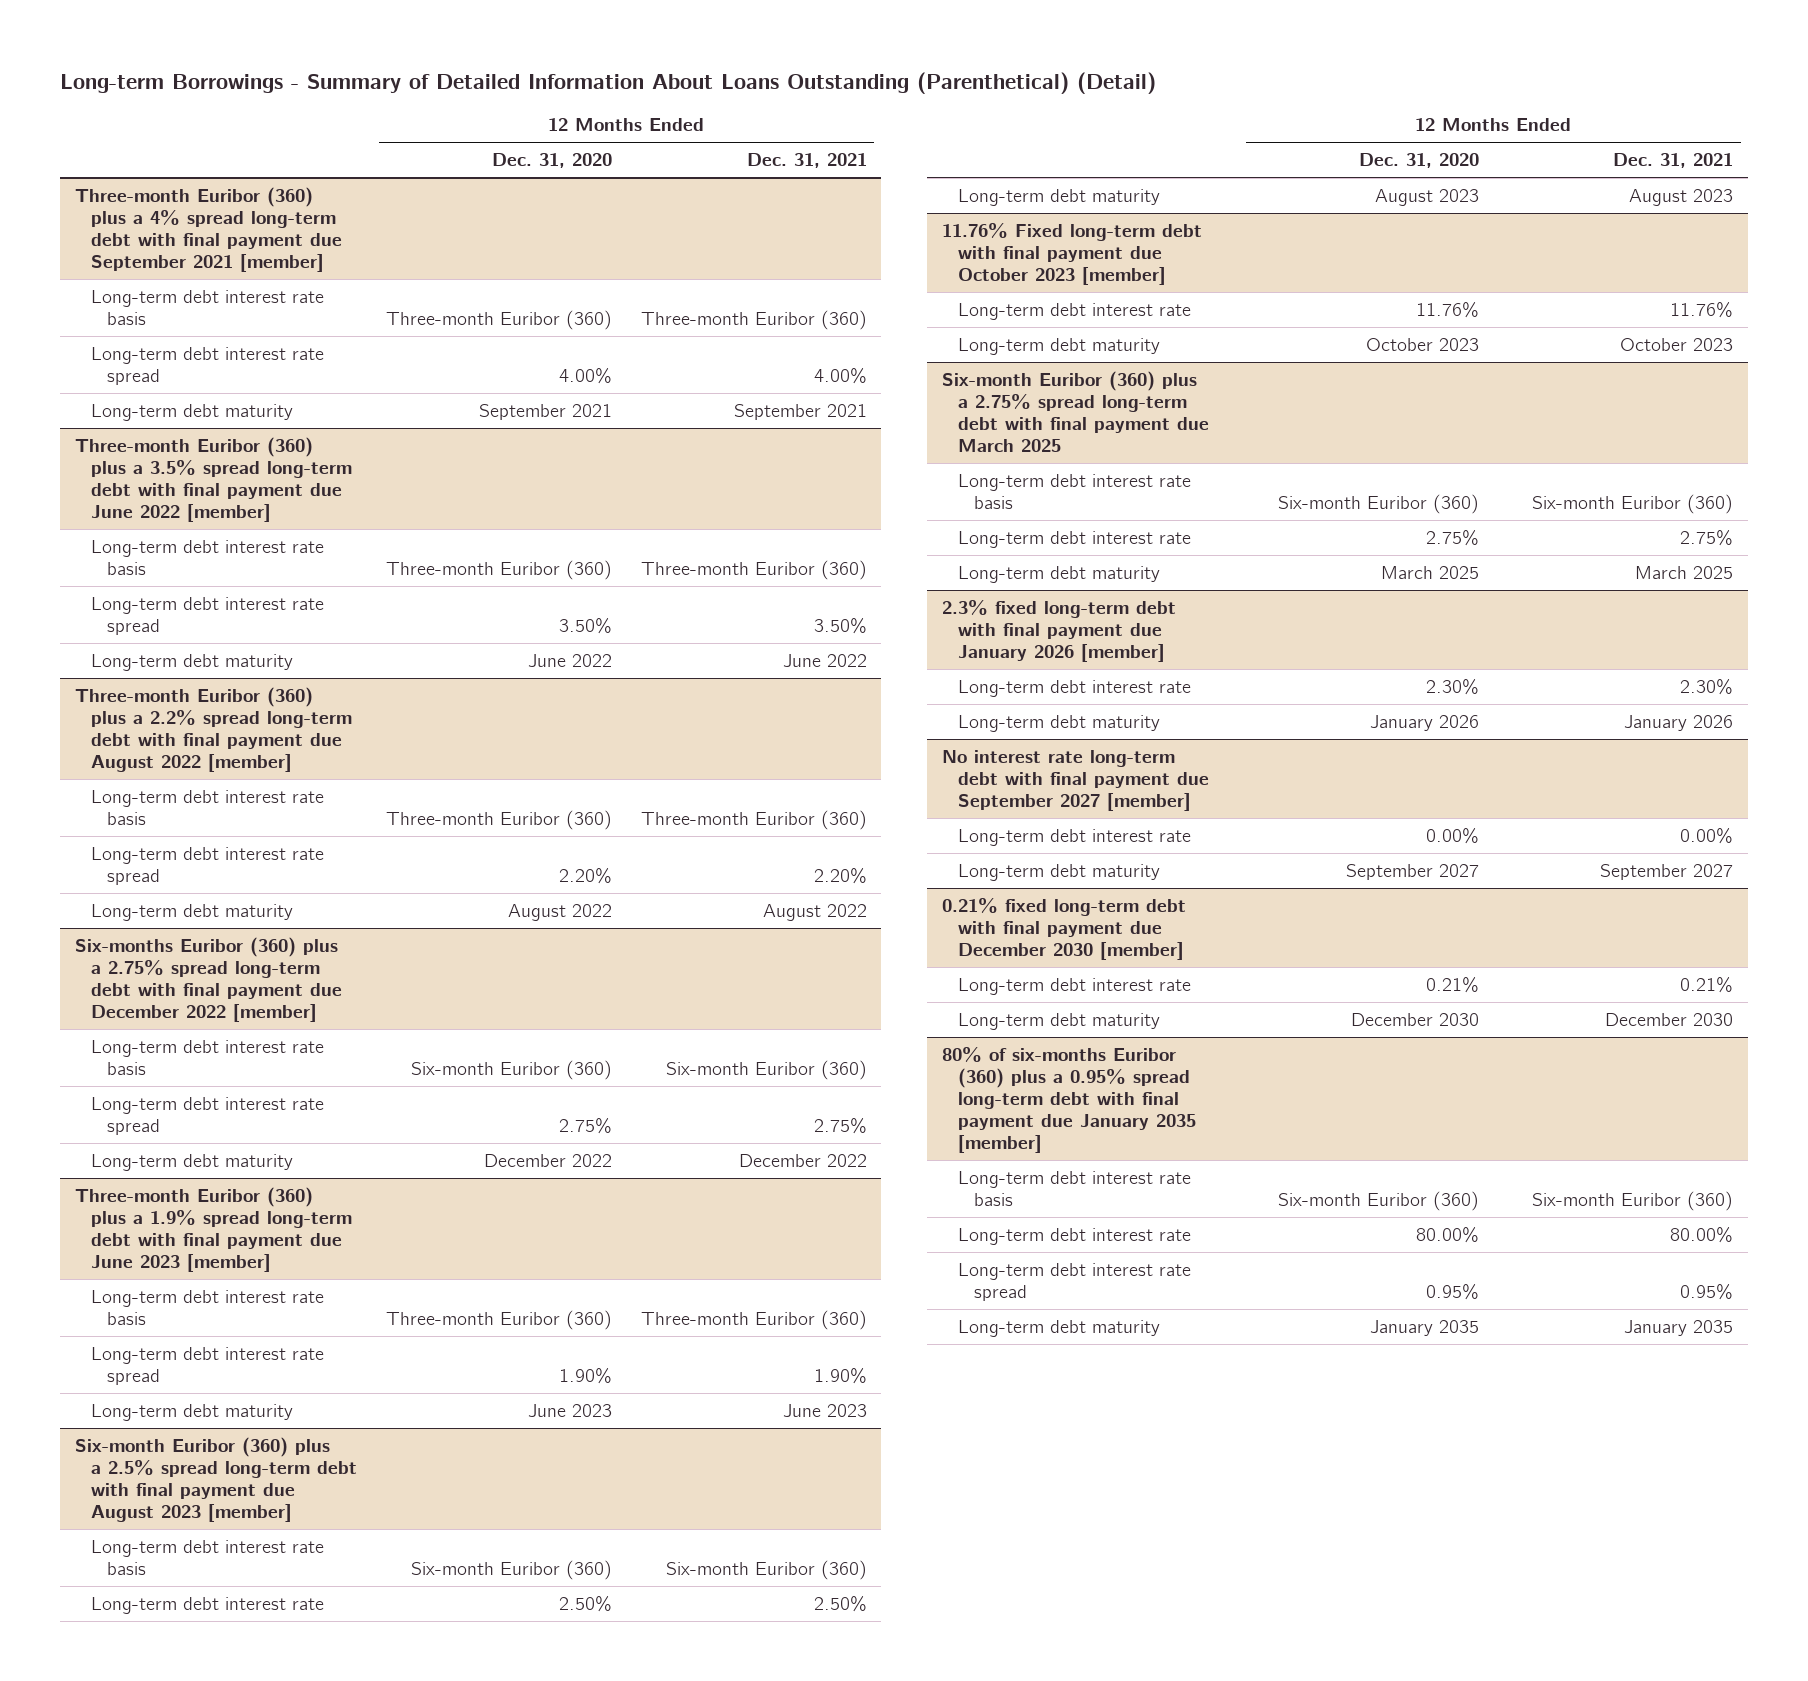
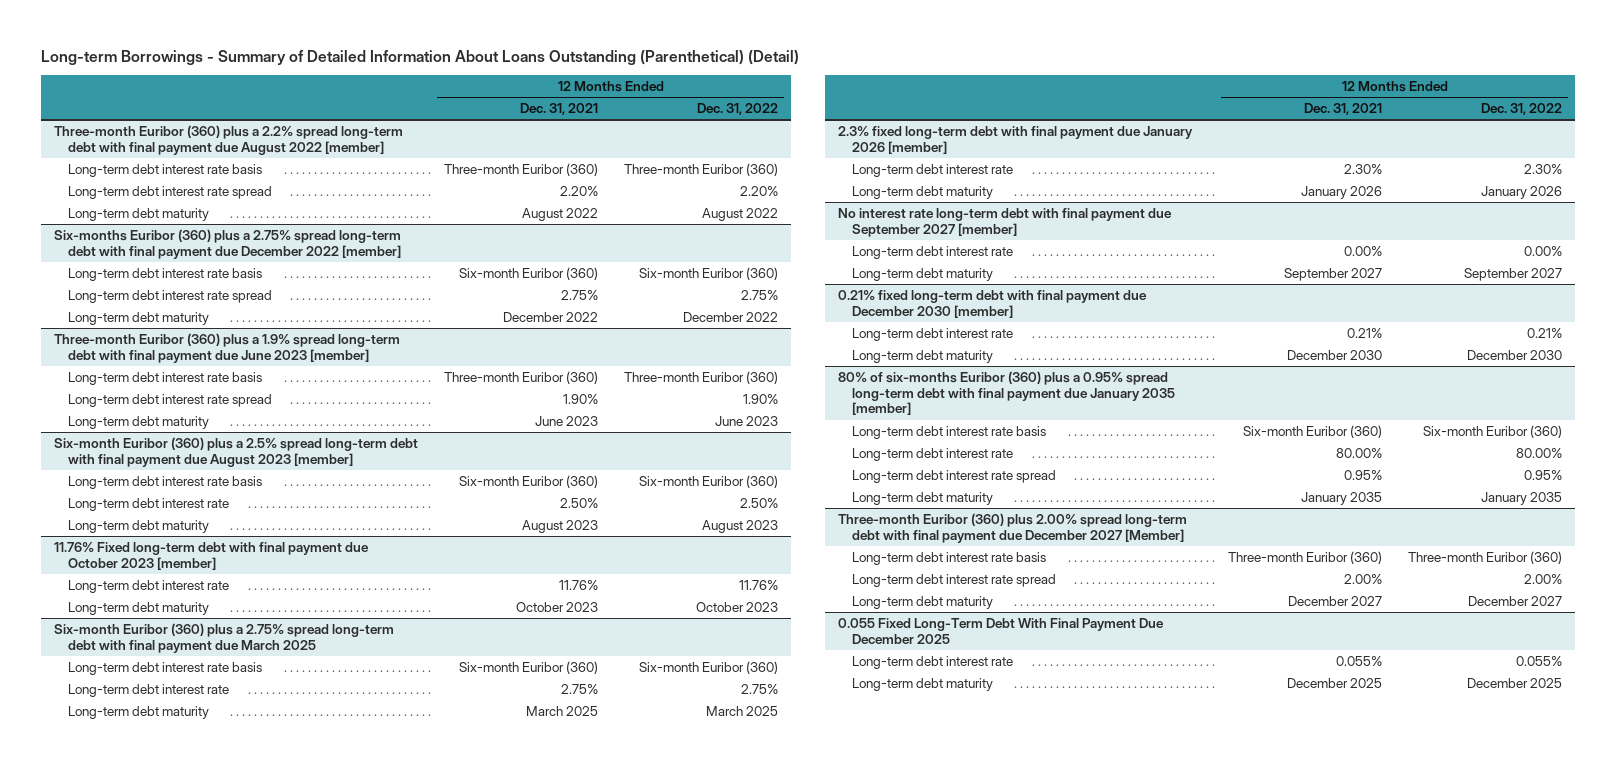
[491,153,612,169] Dec. 31, 2020 -> none
none -> [696,103,778,116] Dec. 31, 2022
[74,186,343,272] Three-month Euribor (360) plus a 4% spread long-term debt with final payment due September 2021 [member] -> none
[91,289,325,325] Long-term debt interest rate basis -> none
[91,346,325,385] Long-term debt interest rate spread -> none
[91,403,294,421] Long-term debt maturity -> none
[74,436,353,522] Three-month Euribor (360) plus a 3.5% spread long-term debt with final payment due June 2022 [member] -> none
[91,539,325,575] Long-term debt interest rate basis -> none
[91,596,325,635] Long-term debt interest rate spread -> none
[91,653,294,671] Long-term debt maturity -> none
none -> [837,512,1187,543] Three-month Euribor (360) plus 2.00% spread long-term debt with final payment due December 2027 [Member]
none -> [852,551,1047,565] Long-term debt interest rate basis
none -> [852,573,1057,587] Long-term debt interest rate spread
none -> [852,595,994,609] Long-term debt maturity
none -> [837,617,1164,644] 0.055 Fixed Long-Term Debt With Final Payment Due December 2025
none -> [852,655,1014,669] Long-term debt interest rate
none -> [852,677,994,691] Long-term debt maturity

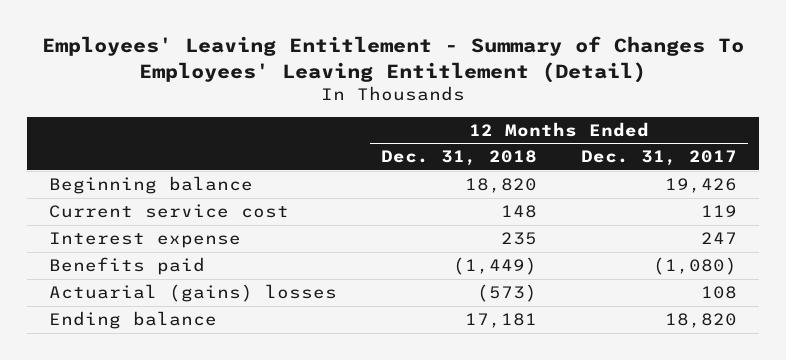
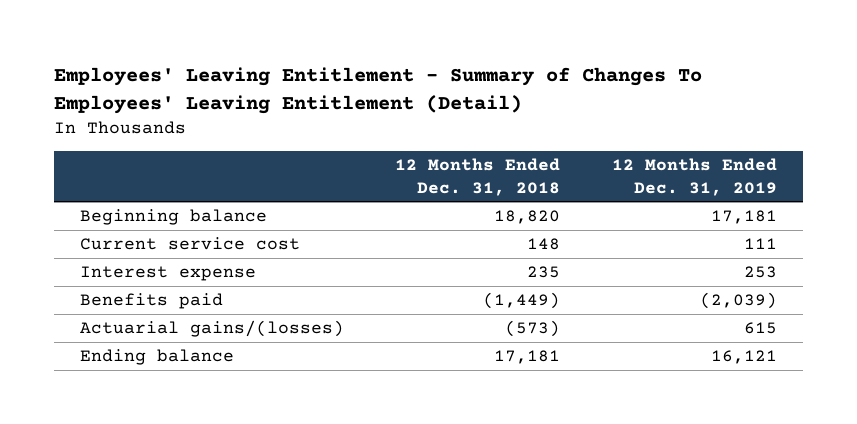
[581,150,738,167] Dec. 31, 2017 -> none
none -> [612,157,778,196] 12 Months Ended Dec. 31, 2019
[48,284,337,303] Actuarial (gains) losses -> [79,320,344,338] Actuarial gains/(losses)

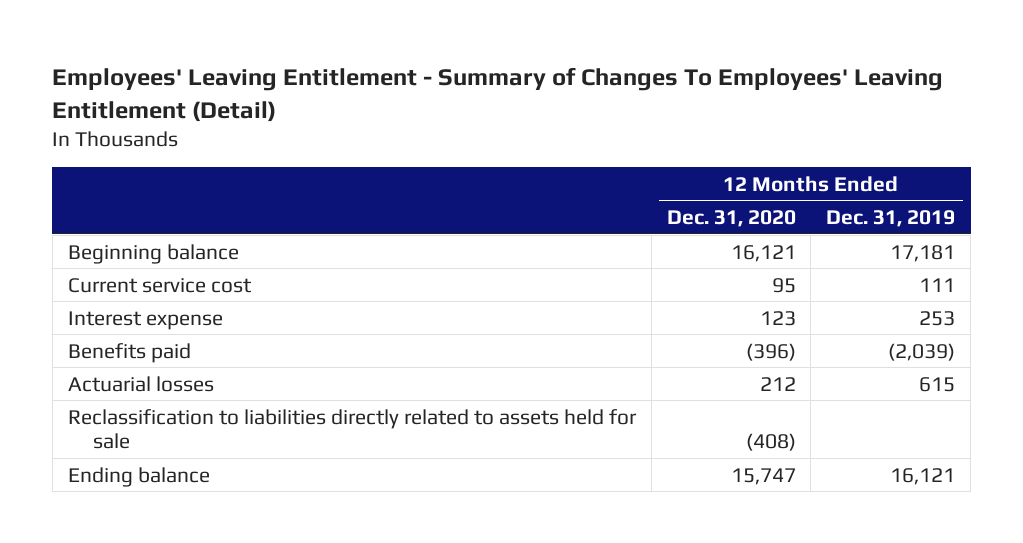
[395,157,561,196] 12 Months Ended Dec. 31, 2018 -> none
none -> [666,210,796,228] Dec. 31, 2020
[79,320,344,338] Actuarial gains/(losses) -> [67,375,214,392] Actuarial losses
none -> [67,408,637,450] Reclassification to liabilities directly related to assets held for sale

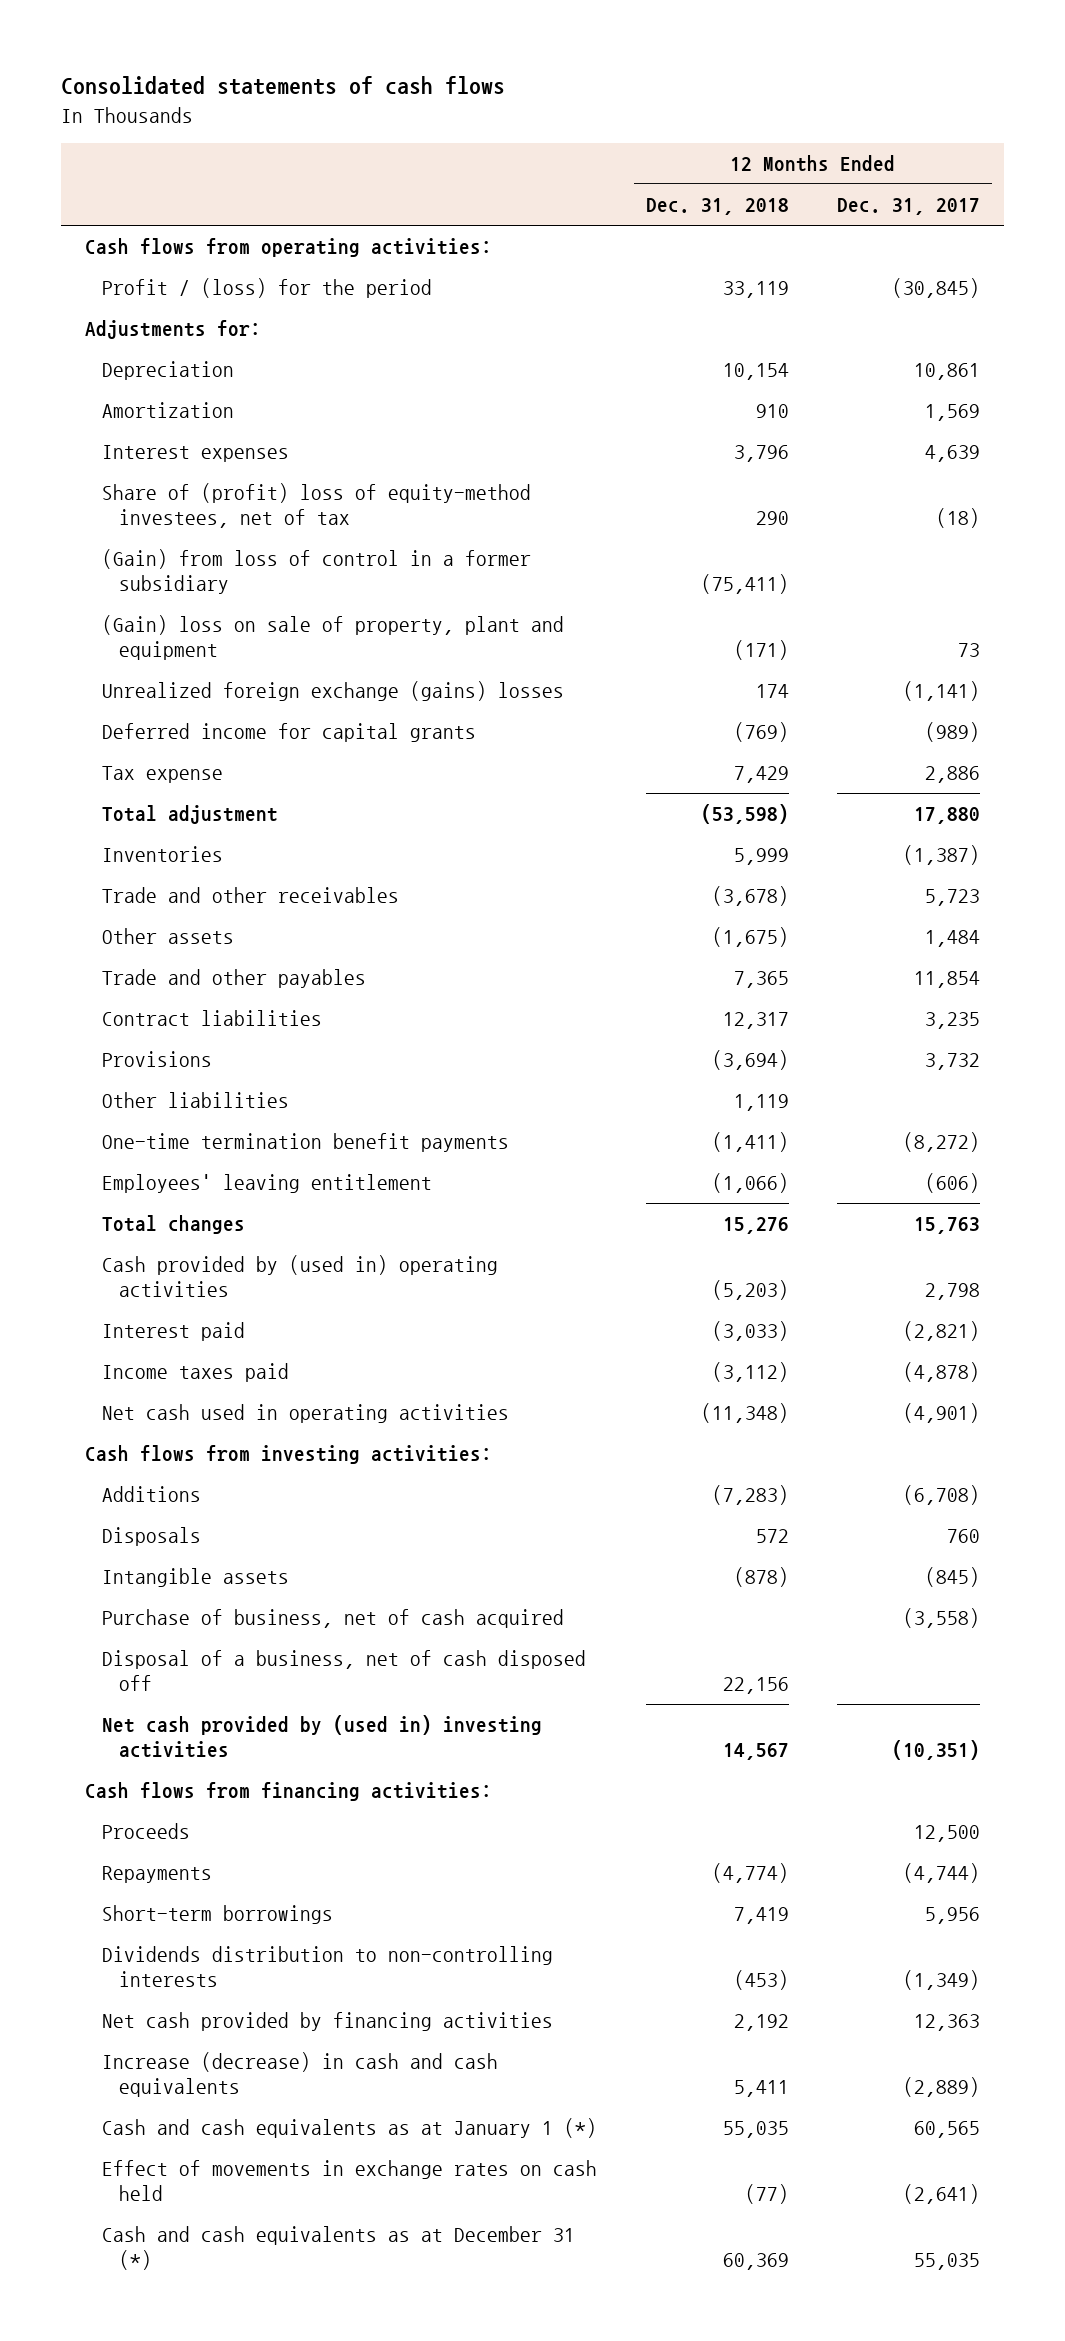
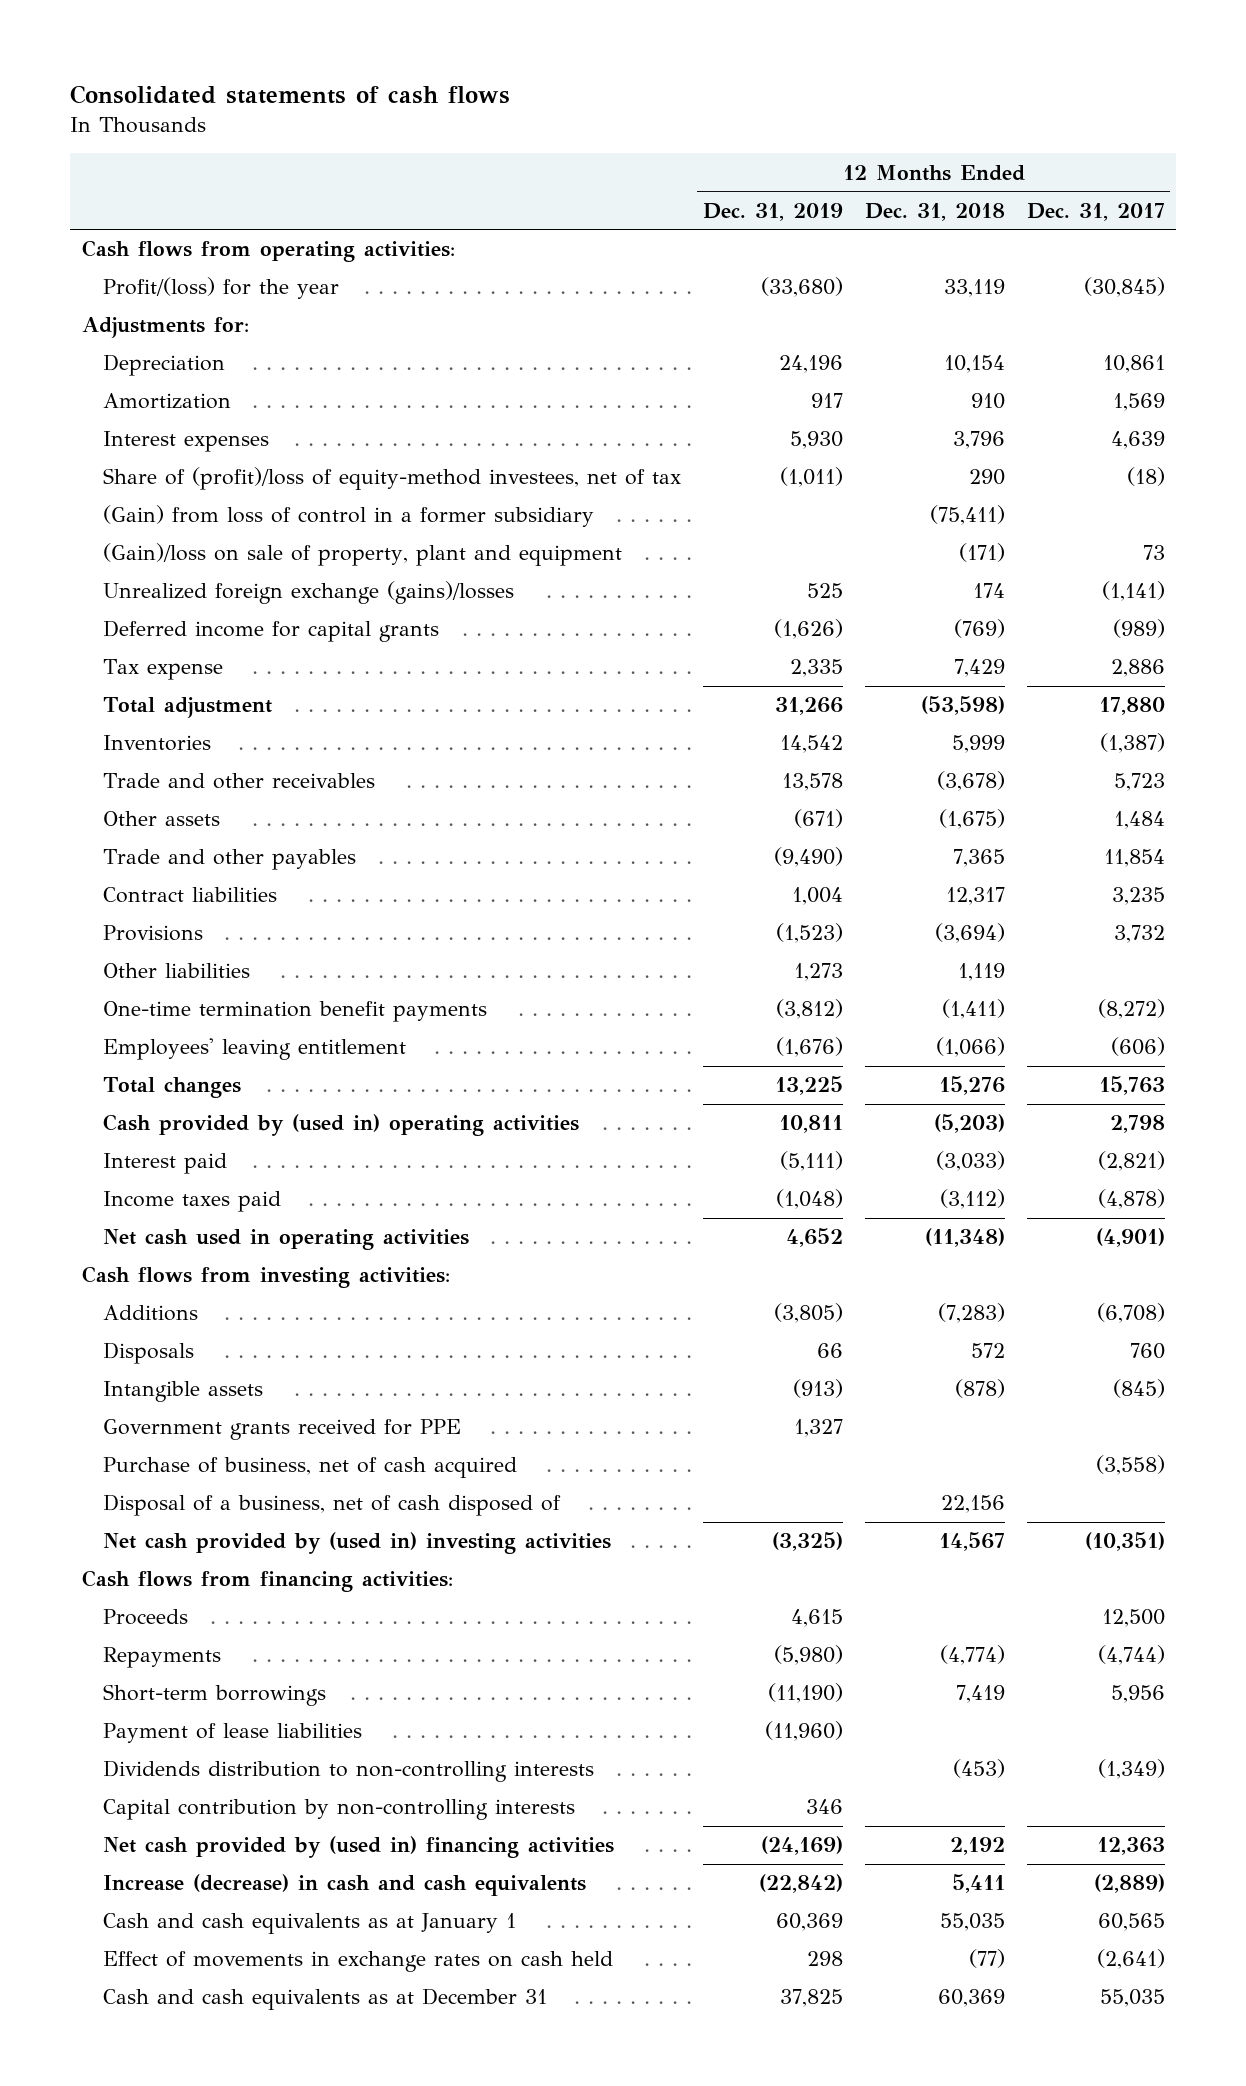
none -> [702,202,843,221] Dec. 31, 2019
[102,278,433,299] Profit / (loss) for the period -> [102,277,339,300] Profit/(loss) for the year
[102,483,532,529] Share of (profit) loss of equity-method investees, net of tax -> [102,467,681,491] Share of (profit)/loss of equity-method investees, net of tax
[102,615,565,661] (Gain) loss on sale of property, plant and equipment -> [102,543,622,567] (Gain)/loss on sale of property, plant and equipment
[102,681,565,702] Unrealized foreign exchange (gains) losses -> [102,581,514,605] Unrealized foreign exchange (gains)/losses
none -> [102,1419,461,1441] Government grants received for PPE
[102,1650,587,1692] Disposal of a business, net of cash disposed off -> [102,1494,561,1517] Disposal of a business, net of cash disposed of
none -> [102,1723,362,1744] Payment of lease liabilities
none -> [102,1799,575,1821] Capital contribution by non-controlling interests
[102,2012,554,2032] Net cash provided by financing activities -> [102,1836,614,1859] Net cash provided by (used in) financing activities
[102,2118,598,2139] Cash and cash equivalents as at January 1 (*) -> [102,1913,516,1935] Cash and cash equivalents as at January 1
[102,2226,576,2271] Cash and cash equivalents as at December 31 (*) -> [102,1988,547,2011] Cash and cash equivalents as at December 31

